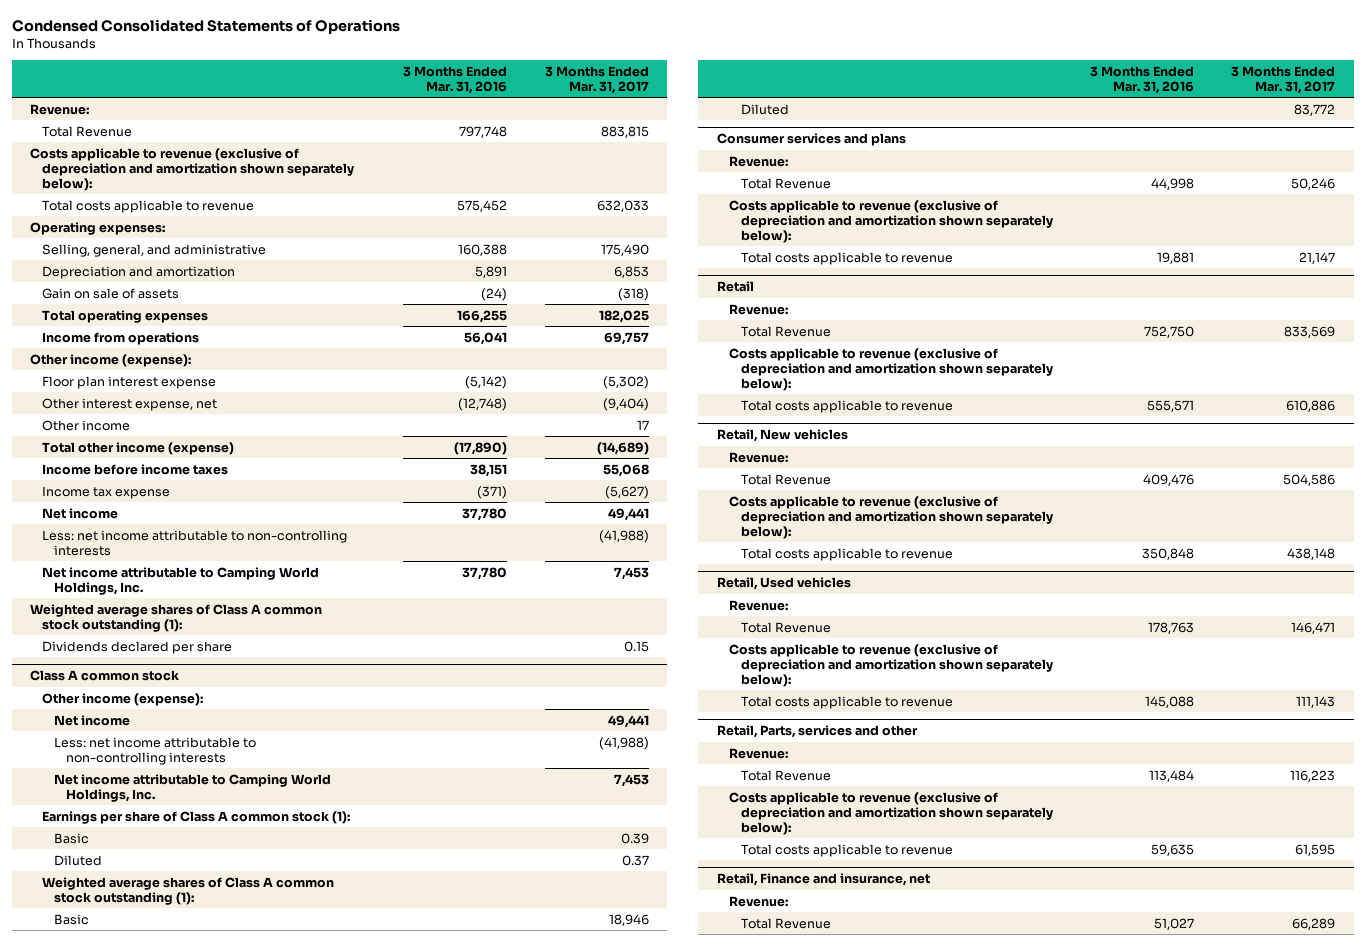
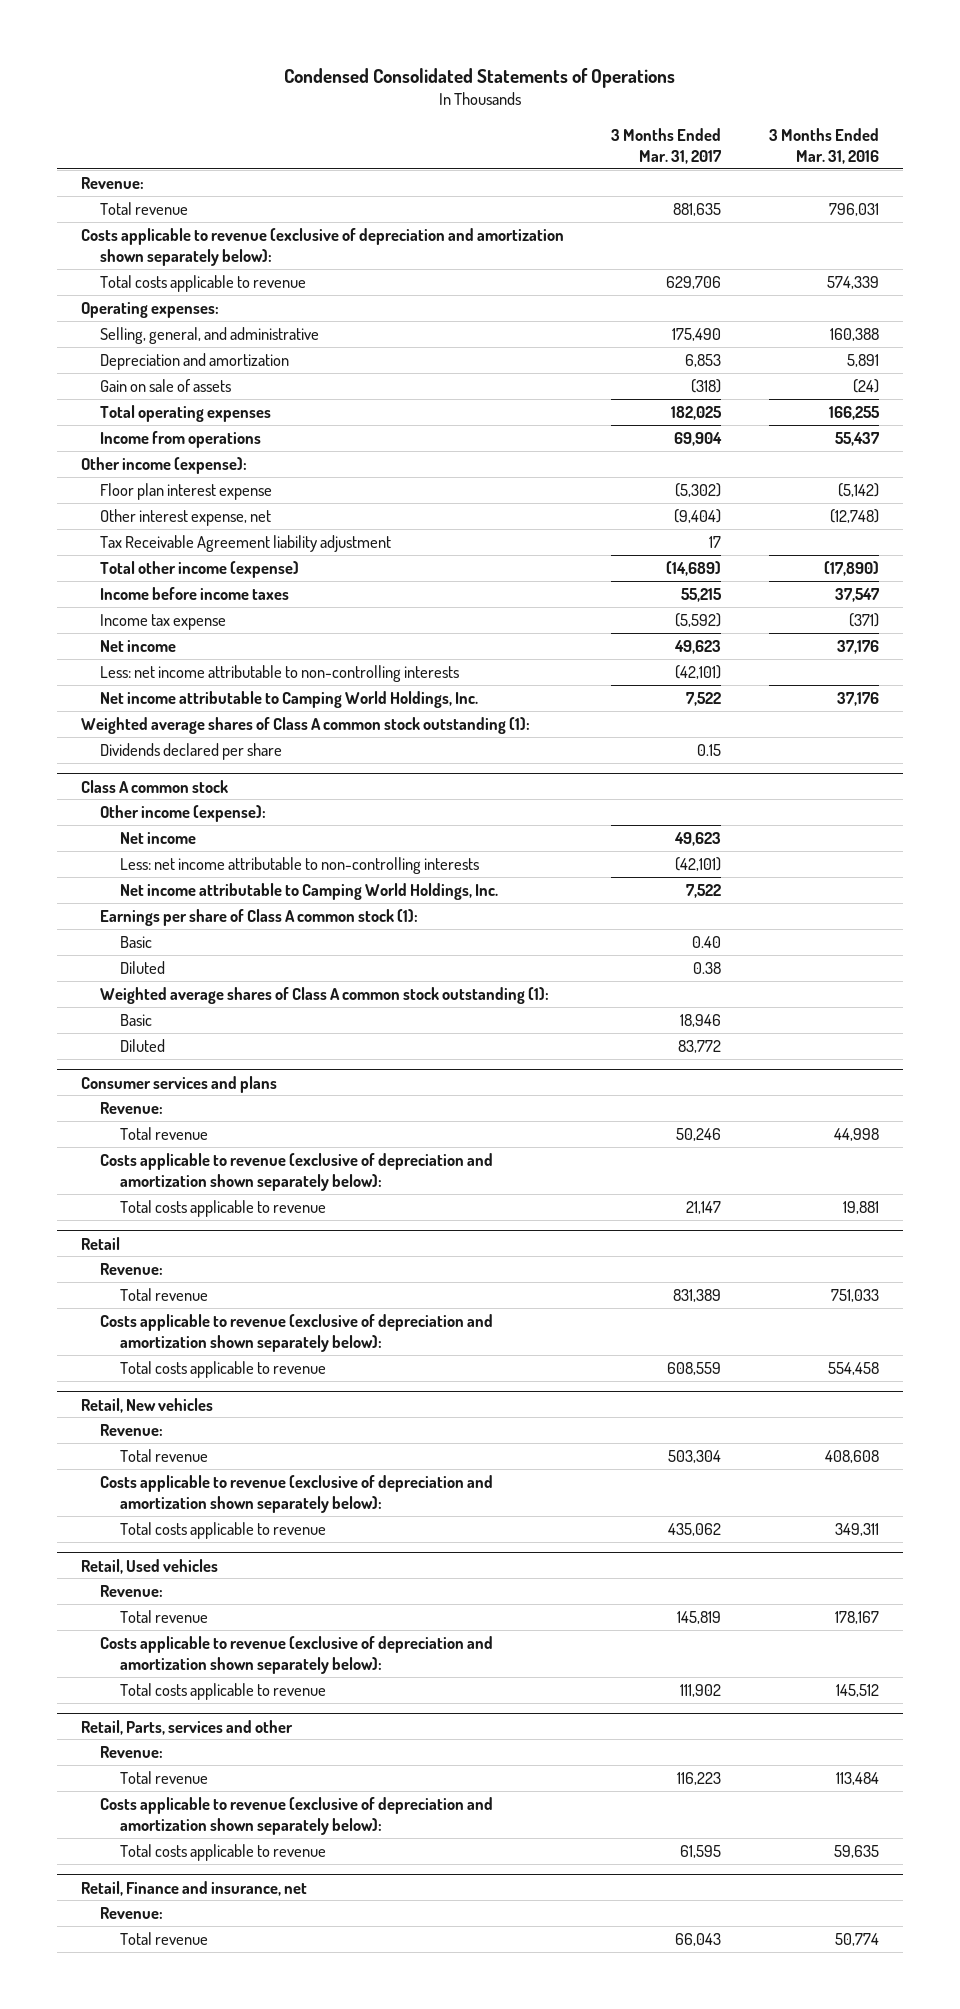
[42,125,133,137] Total Revenue -> [100,201,189,215] Total revenue
[459,125,508,138] 797,748 -> [828,202,879,216] 796,031
[600,125,649,138] 883,815 -> [673,202,722,216] 881,635
[457,199,508,212] 575,452 -> [826,275,879,289] 574,339
[596,199,649,212] 632,033 -> [666,275,722,289] 629,706
[464,331,508,345] 56,041 -> [834,431,880,446] 55,437
[603,331,649,345] 69,757 -> [674,431,723,446] 69,904
[42,419,131,431] Other income -> none
none -> [100,534,392,552] Tax Receivable Agreement liability adjustment
[470,463,508,477] 38,151 -> [834,587,880,602] 37,547
[602,463,649,477] 55,068 -> [681,587,723,602] 55,215
[604,485,649,499] (5,627) -> [675,612,722,627] (5,592)
[462,507,508,521] 37,780 -> [836,639,879,654] 37,176
[607,507,649,521] 49,441 -> [674,639,722,654] 49,623
[598,529,649,543] (41,988) -> [675,664,722,679] (42,101)
[462,566,508,580] 37,780 -> [836,691,879,706] 37,176
[613,566,649,580] 7,453 -> [686,691,722,706] 7,522
[607,714,649,728] 49,441 -> [674,831,722,846] 49,623
[598,736,649,750] (41,988) -> [675,856,722,871] (42,101)
[613,773,649,787] 7,453 -> [686,883,722,898] 7,522
[620,832,649,844] 0.39 -> [692,935,722,948] 0.40
[621,854,649,866] 0.37 -> [693,961,722,974] 0.38
[740,177,831,189] Total Revenue -> [120,1126,209,1140] Total revenue
[740,325,831,337] Total Revenue -> [120,1287,209,1301] Total revenue
[1144,325,1195,338] 752,750 -> [830,1288,879,1302] 751,033
[1284,325,1336,338] 833,569 -> [673,1288,722,1302] 831,389
[1147,399,1195,412] 555,571 -> [827,1361,879,1375] 554,458
[1286,399,1336,412] 610,886 -> [667,1361,722,1375] 608,559
[740,473,831,485] Total Revenue -> [120,1448,209,1462] Total revenue
[1143,473,1195,486] 409,476 -> [824,1449,879,1463] 408,608
[1283,473,1336,486] 504,586 -> [668,1449,722,1463] 503,304
[1142,547,1195,560] 350,848 -> [834,1522,879,1536] 349,311
[1287,547,1336,560] 438,148 -> [668,1522,722,1536] 435,062
[740,621,831,633] Total Revenue -> [120,1609,209,1623] Total revenue
[1148,621,1195,634] 178,763 -> [834,1610,879,1624] 178,167
[1291,621,1336,634] 146,471 -> [677,1610,722,1624] 145,819
[1145,695,1195,708] 145,088 -> [835,1683,879,1697] 145,512
[1296,695,1336,708] 111,143 -> [680,1683,722,1697] 111,902
[740,769,831,781] Total Revenue -> [120,1770,209,1784] Total revenue
[740,917,831,929] Total Revenue -> [120,1931,209,1945] Total revenue
[1154,917,1195,930] 51,027 -> [834,1932,879,1946] 50,774
[1292,917,1336,930] 66,289 -> [675,1932,722,1946] 66,043

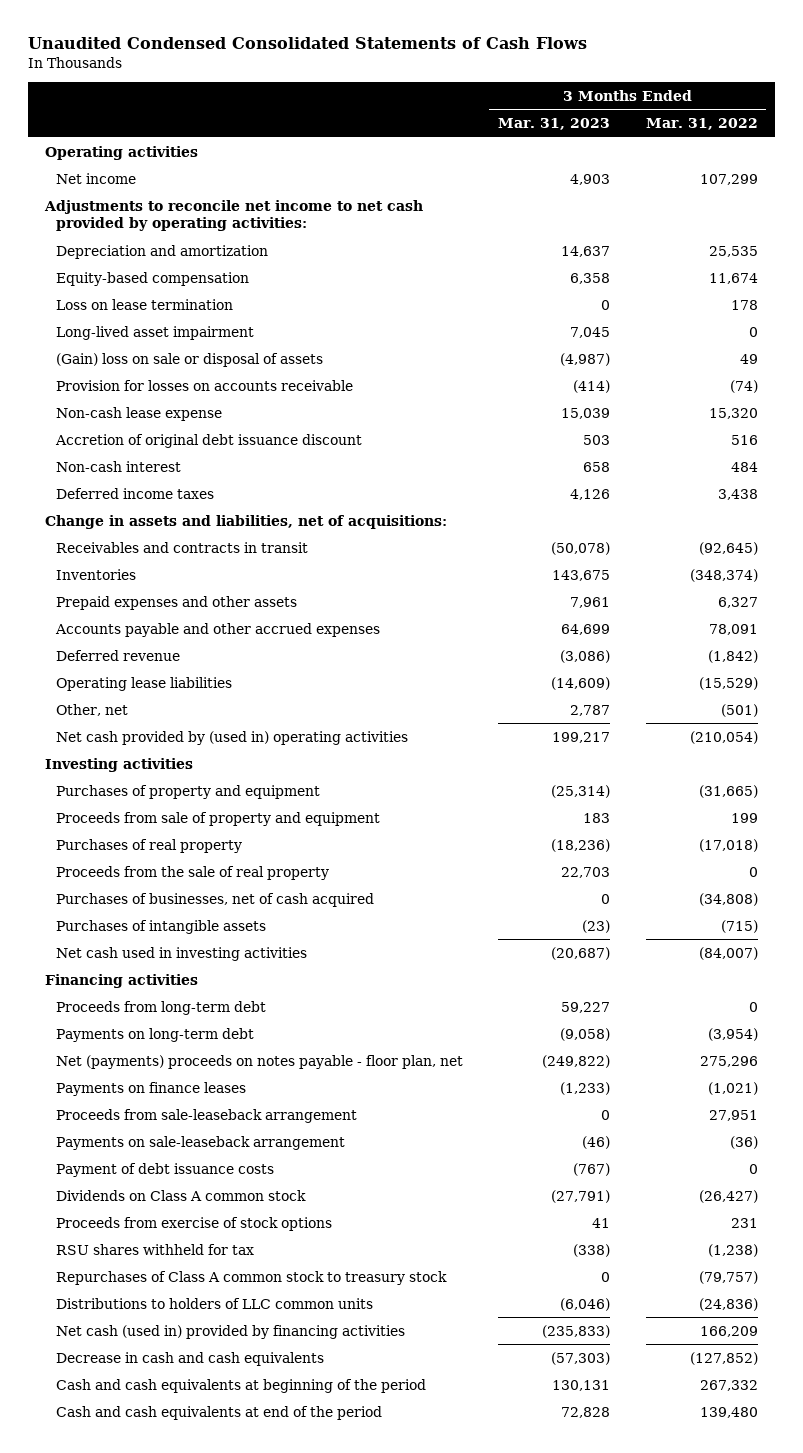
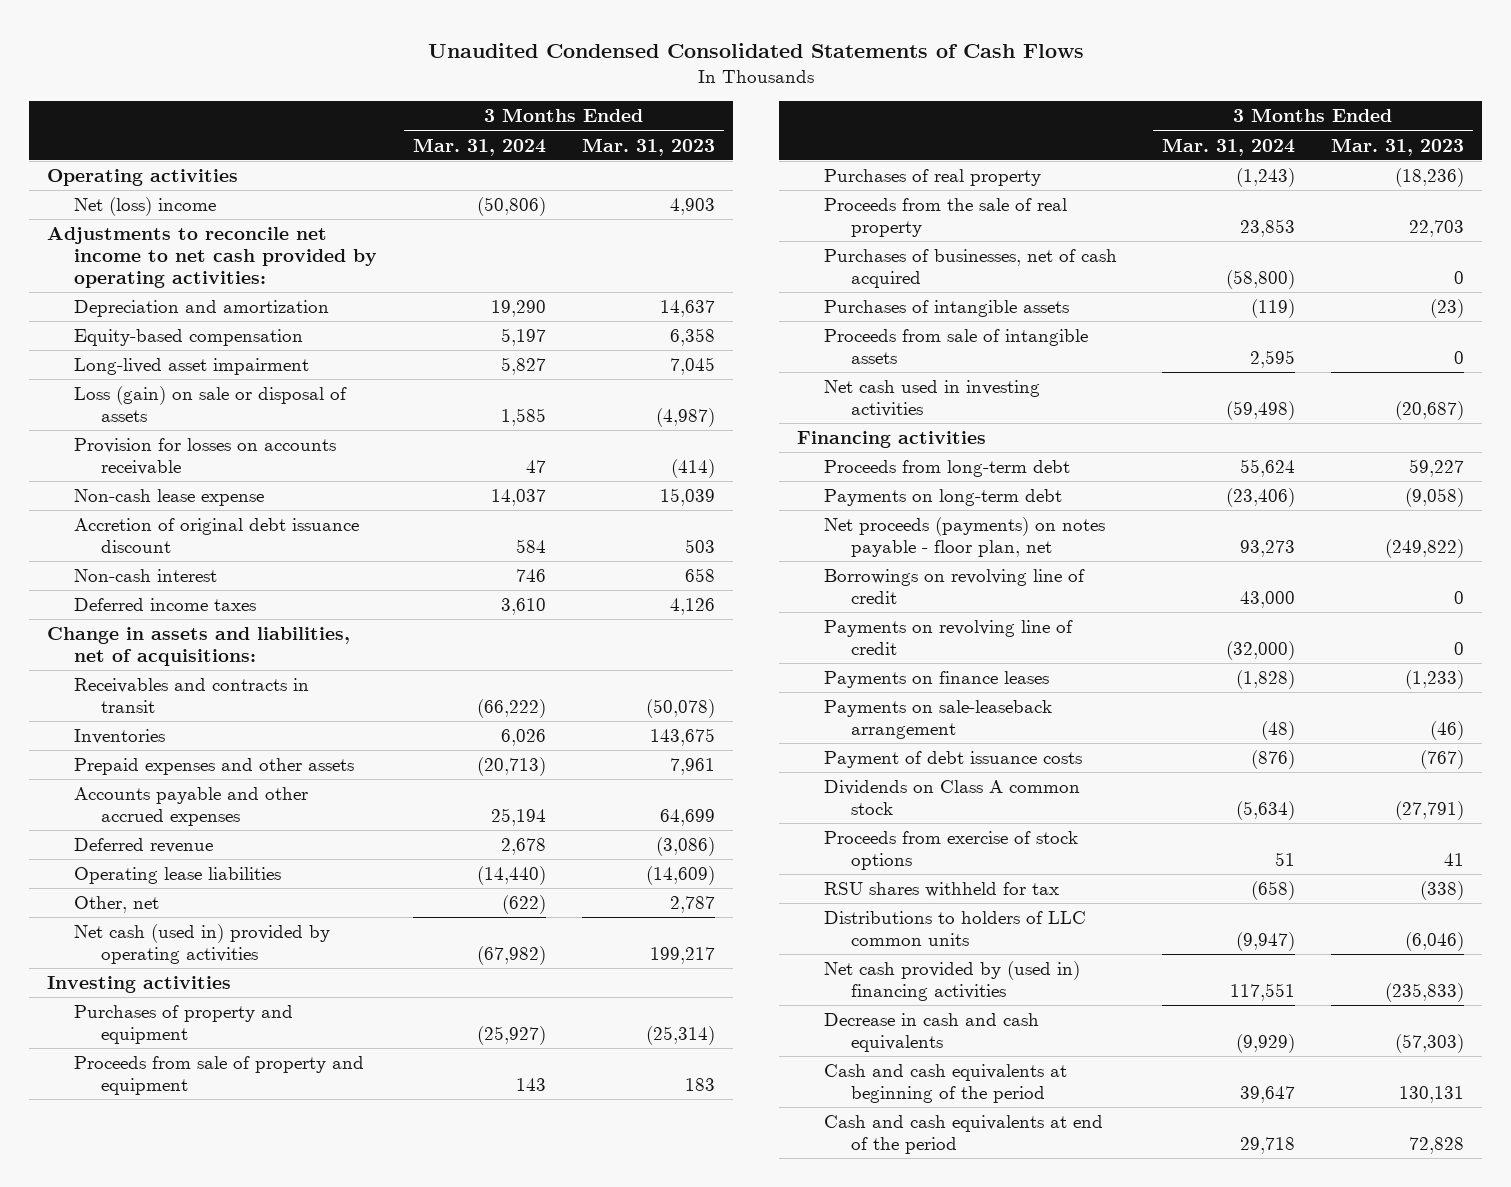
[645,118,758,131] Mar. 31, 2022 -> none
none -> [412,137,546,156] Mar. 31, 2024
[55,172,136,184] Net income -> [74,196,217,216] Net (loss) income
[55,298,233,310] Loss on lease termination -> none
[55,352,323,367] (Gain) loss on sale or disposal of assets -> [74,385,348,422] Loss (gain) on sale or disposal of assets
[55,730,408,745] Net cash provided by (used in) operating activities -> [74,923,331,964] Net cash (used in) provided by operating activities
none -> [823,328,1088,364] Proceeds from sale of intangible assets
[55,1054,463,1069] Net (payments) proceeds on notes payable - floor plan, net -> [823,516,1105,557] Net proceeds (payments) on notes payable - floor plan, net
none -> [823,568,1085,604] Borrowings on revolving line of credit
none -> [823,619,1073,655] Payments on revolving line of credit
[55,1108,357,1123] Proceeds from sale-leaseback arrangement -> none
[55,1270,447,1285] Repurchases of Class A common stock to treasury stock -> none
[55,1324,405,1339] Net cash (used in) provided by financing activities -> [823,960,1080,1001] Net cash provided by (used in) financing activities

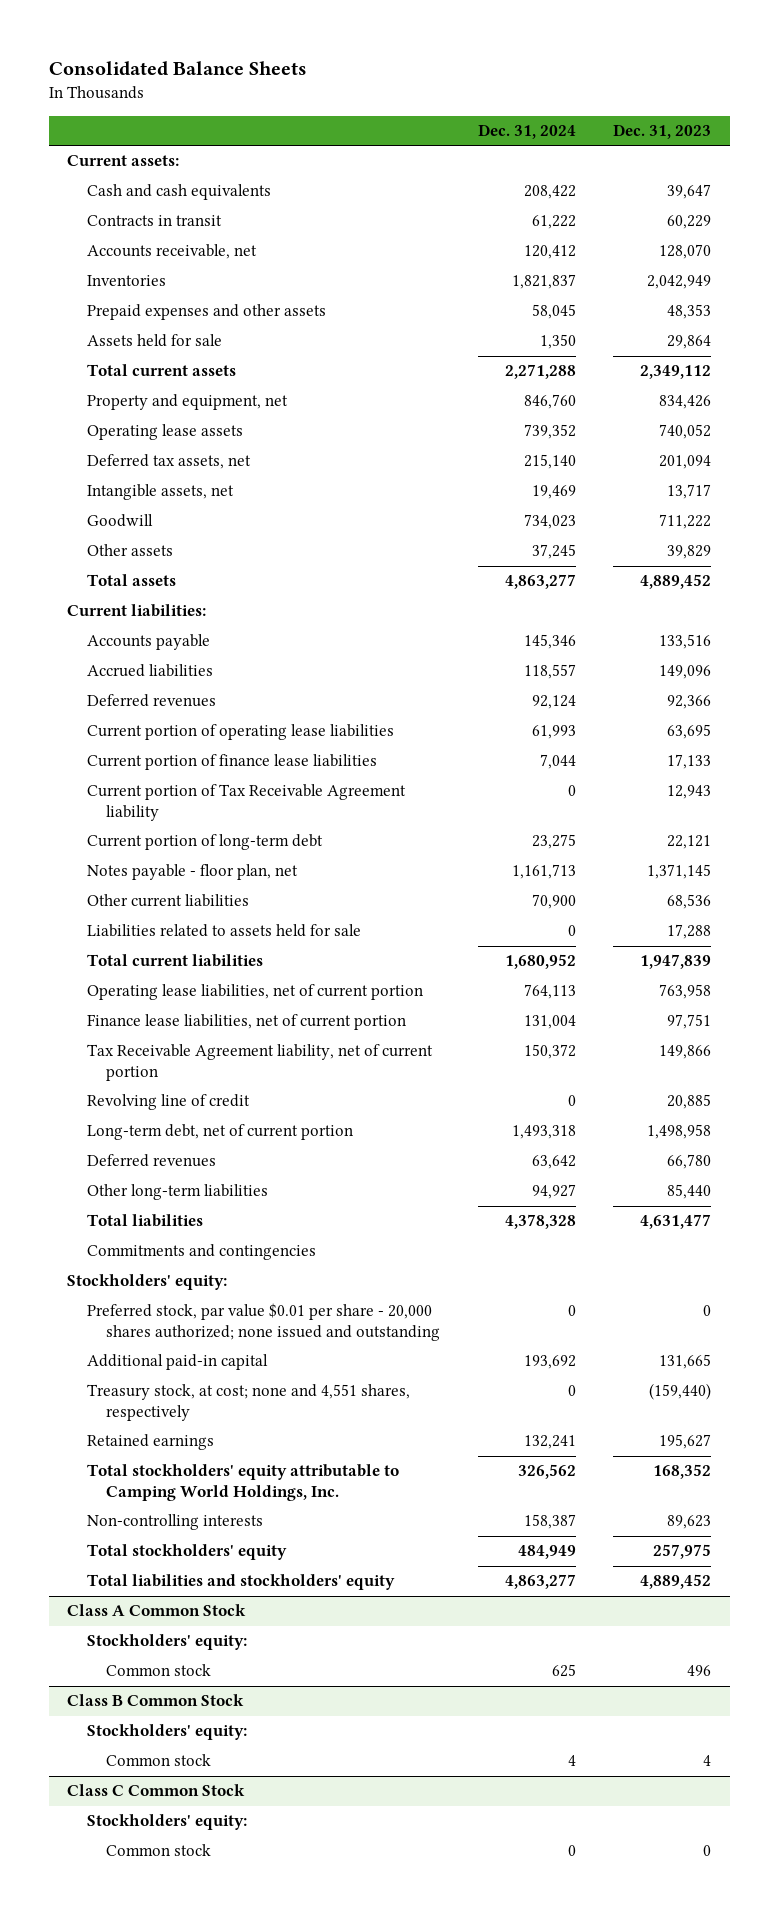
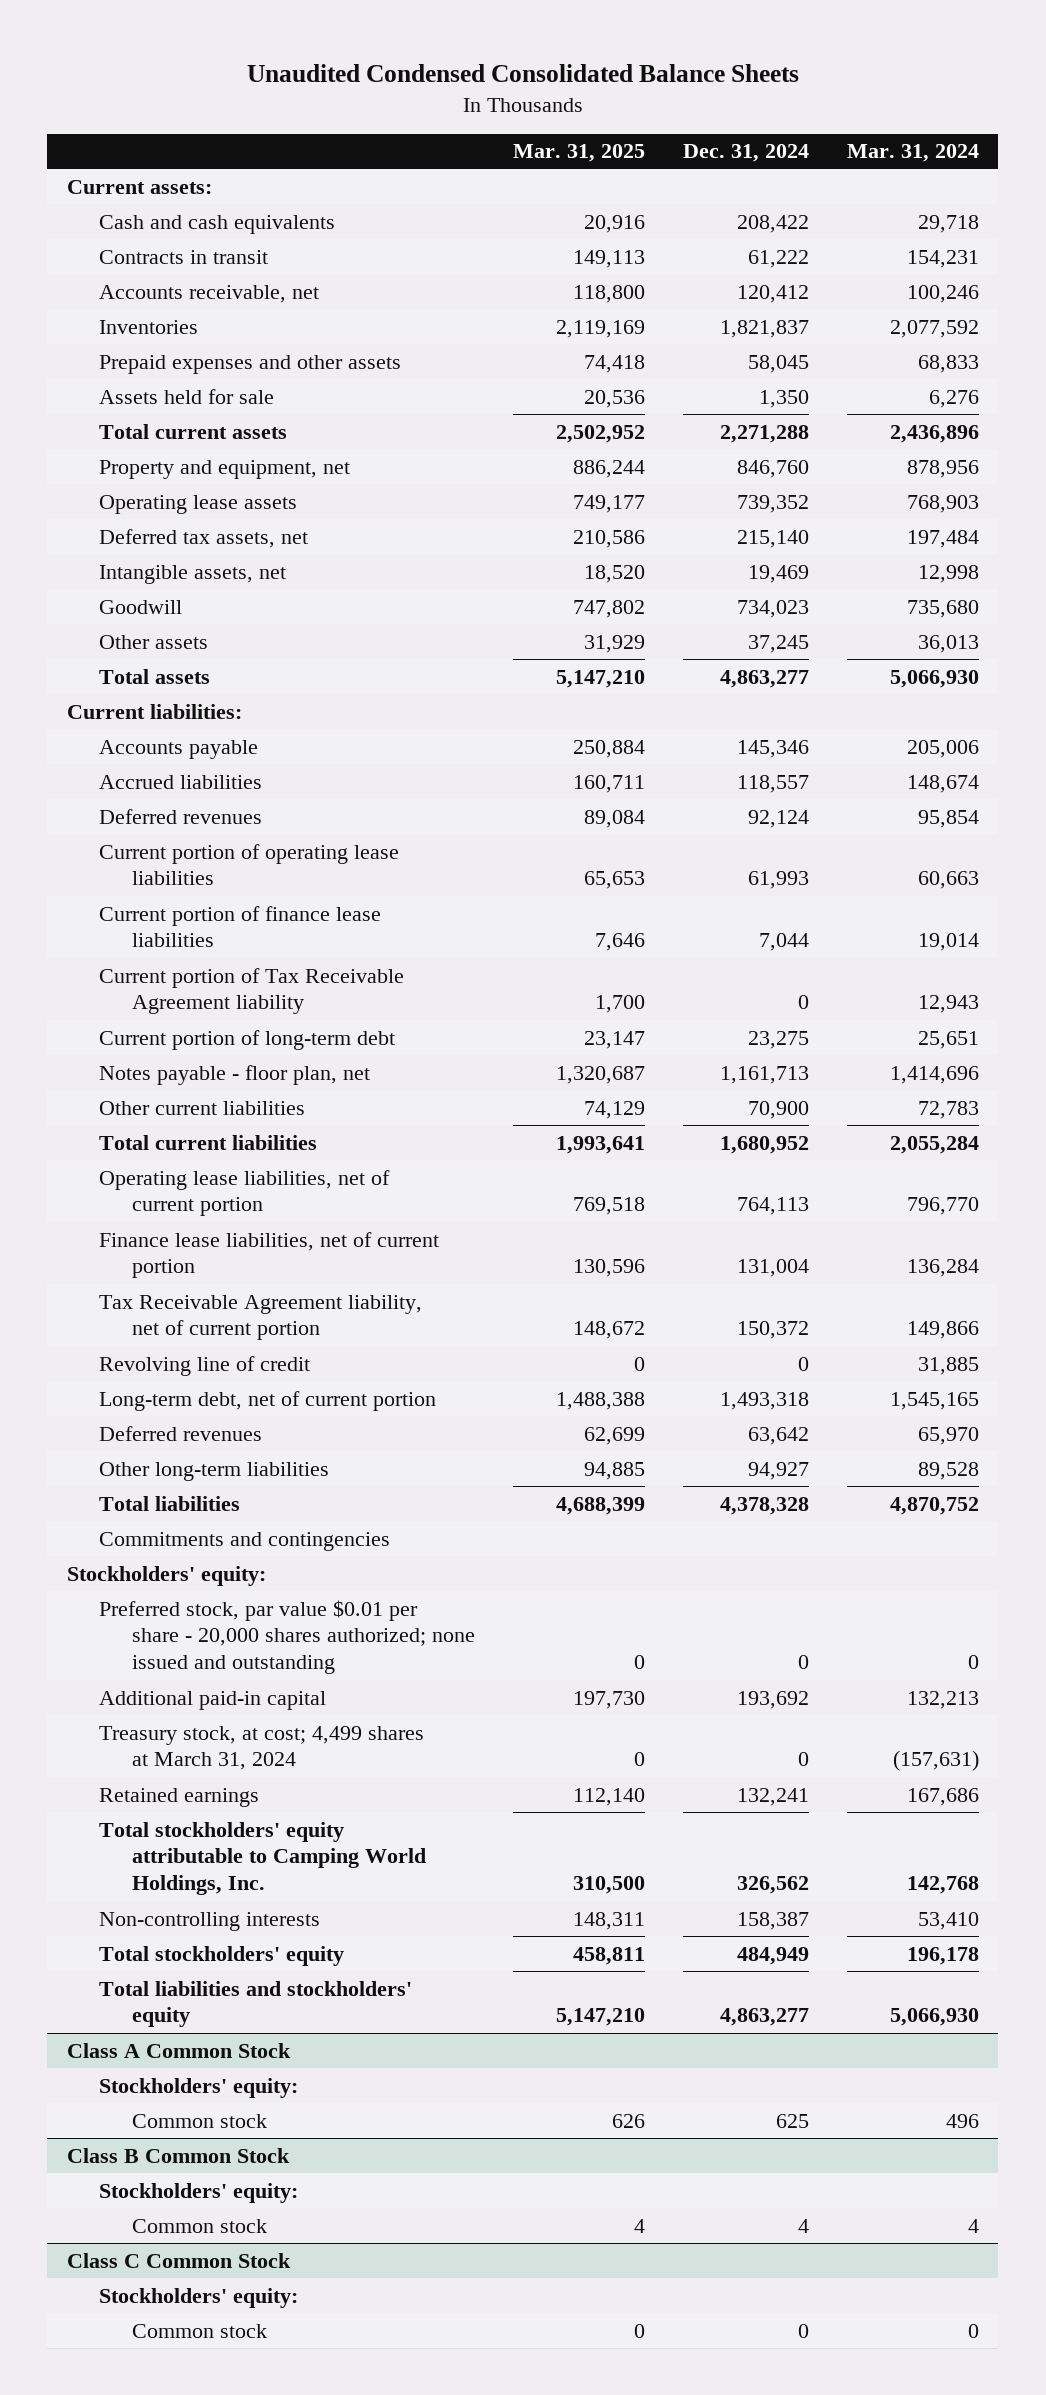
[48,61,307,77] Consolidated Balance Sheets -> [246,63,799,82] Unaudited Condensed Consolidated Balance Sheets
[613,124,712,140] Dec. 31, 2023 -> none
none -> [513,144,646,163] Mar. 31, 2025
none -> [847,144,980,163] Mar. 31, 2024
[86,924,361,938] Liabilities related to assets held for sale -> none
[86,1384,410,1422] Treasury stock, at cost; none and 4,551 shares, respectively -> [99,1725,425,1771] Treasury stock, at cost; 4,499 shares at March 31, 2024

